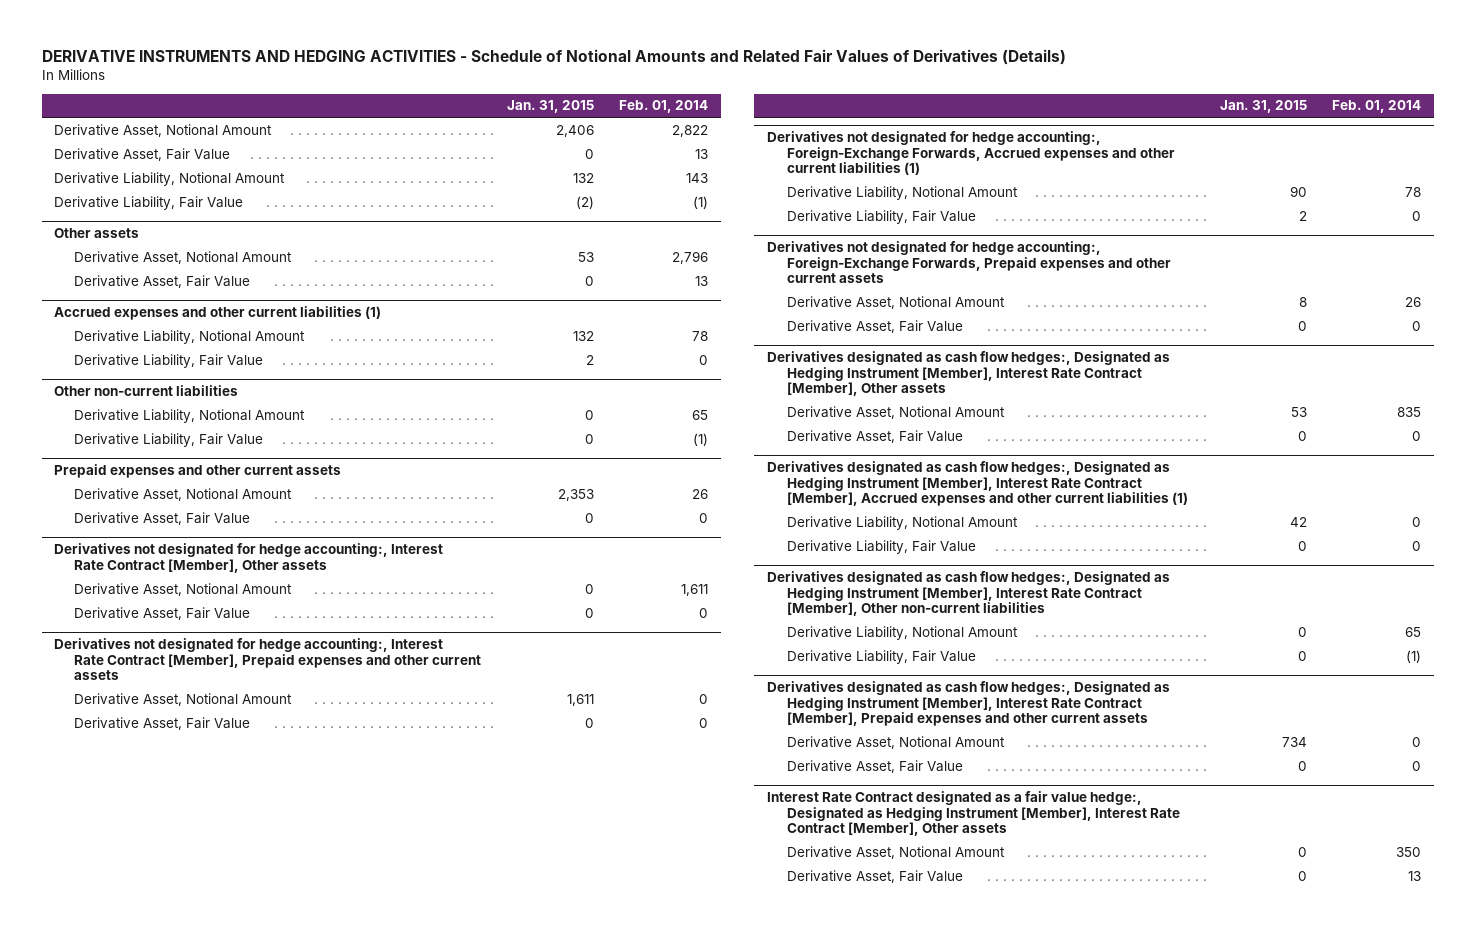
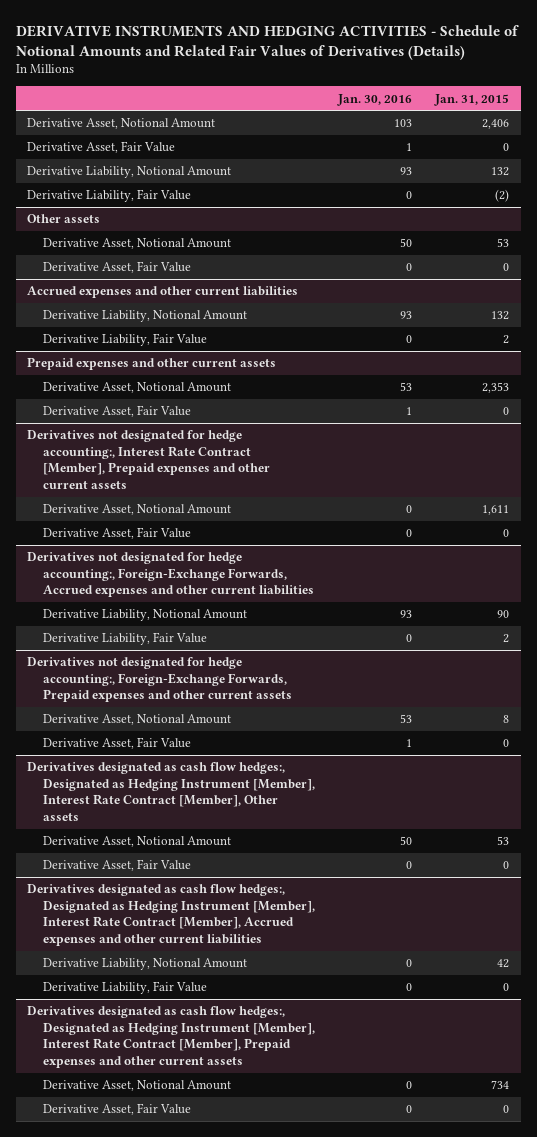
[619,100,709,114] Feb. 01, 2014 -> none
none -> [337,93,413,106] Jan. 30, 2016
[54,306,382,321] Accrued expenses and other current liabilities (1) -> [27,286,299,299] Accrued expenses and other current liabilities
[54,385,239,397] Other non-current liabilities -> none
[74,408,306,423] Derivative Liability, Notional Amount -> none
[74,432,264,447] Derivative Liability, Fair Value -> none
[54,543,444,573] Derivatives not designated for hedge accounting:, Interest Rate Contract [Member], Other assets -> none
[74,582,293,596] Derivative Asset, Notional Amount -> none
[74,606,251,620] Derivative Asset, Fair Value -> none
[767,131,1176,176] Derivatives not designated for hedge accounting:, Foreign-Exchange Forwards, Accrued expenses and other current liabilities (1) -> [27,552,315,598] Derivatives not designated for hedge accounting:, Foreign-Exchange Forwards, Accrued expenses and other current liabilities
[767,461,1189,507] Derivatives designated as cash flow hedges:, Designated as Hedging Instrument [Member], Interest Rate Contract [Member], Accrued expenses and other current liabilities (1) -> [27,884,316,947] Derivatives designated as cash flow hedges:, Designated as Hedging Instrument [Member], Interest Rate Contract [Member], Accrued expenses and other current liabilities
[767,571,1171,617] Derivatives designated as cash flow hedges:, Designated as Hedging Instrument [Member], Interest Rate Contract [Member], Other non-current liabilities -> none
[787,625,1019,640] Derivative Liability, Notional Amount -> none
[787,649,977,664] Derivative Liability, Fair Value -> none
[767,791,1181,837] Interest Rate Contract designated as a fair value hedge:, Designated as Hedging Instrument [Member], Interest Rate Contract [Member], Other assets -> none
[787,845,1006,859] Derivative Asset, Notional Amount -> none
[787,869,964,883] Derivative Asset, Fair Value -> none

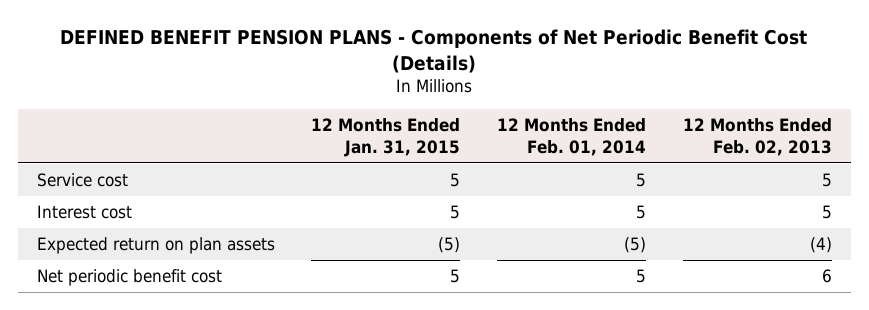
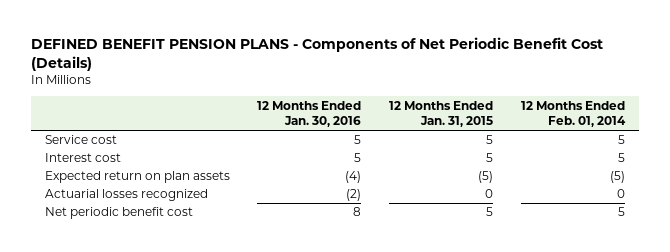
[683,118,833,156] 12 Months Ended Feb. 02, 2013 -> none
none -> [257,100,362,128] 12 Months Ended Jan. 30, 2016
none -> [44,189,208,202] Actuarial losses recognized

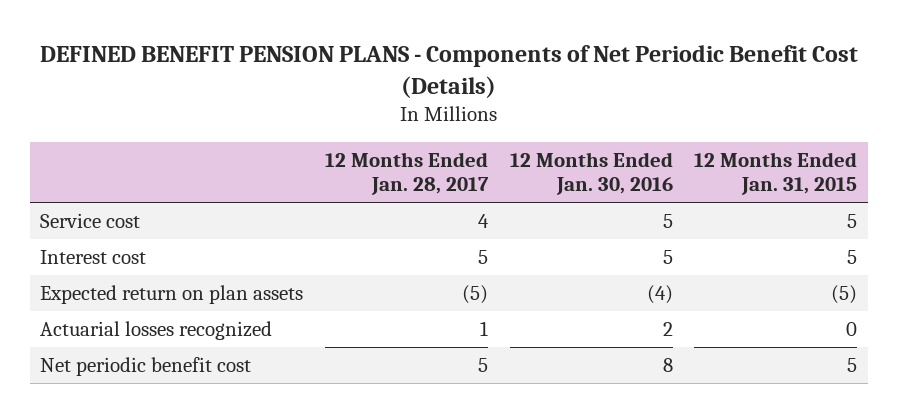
[520,100,626,128] 12 Months Ended Feb. 01, 2014 -> none
none -> [325,152,490,196] 12 Months Ended Jan. 28, 2017
[346,189,362,202] (2) -> [662,322,673,337] 2

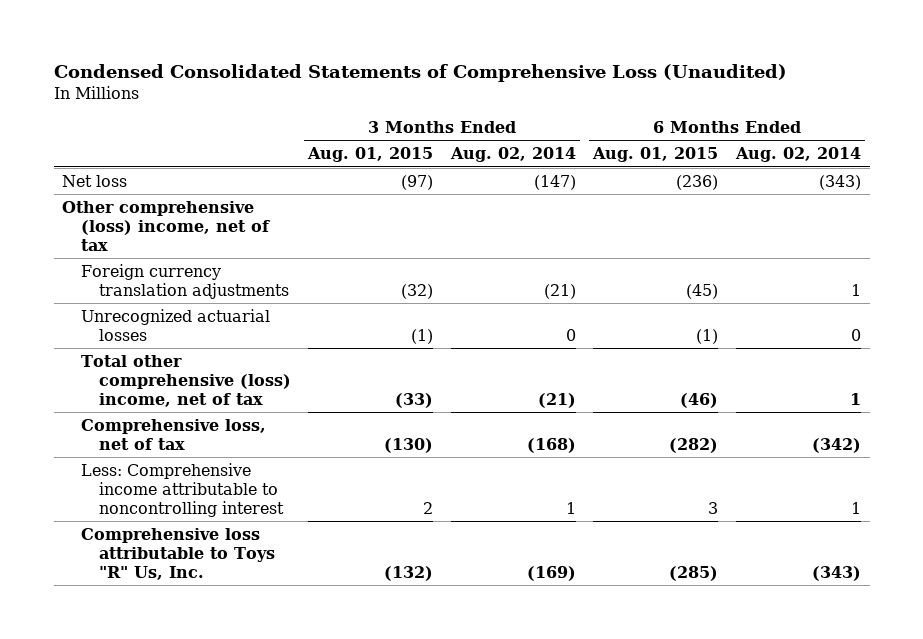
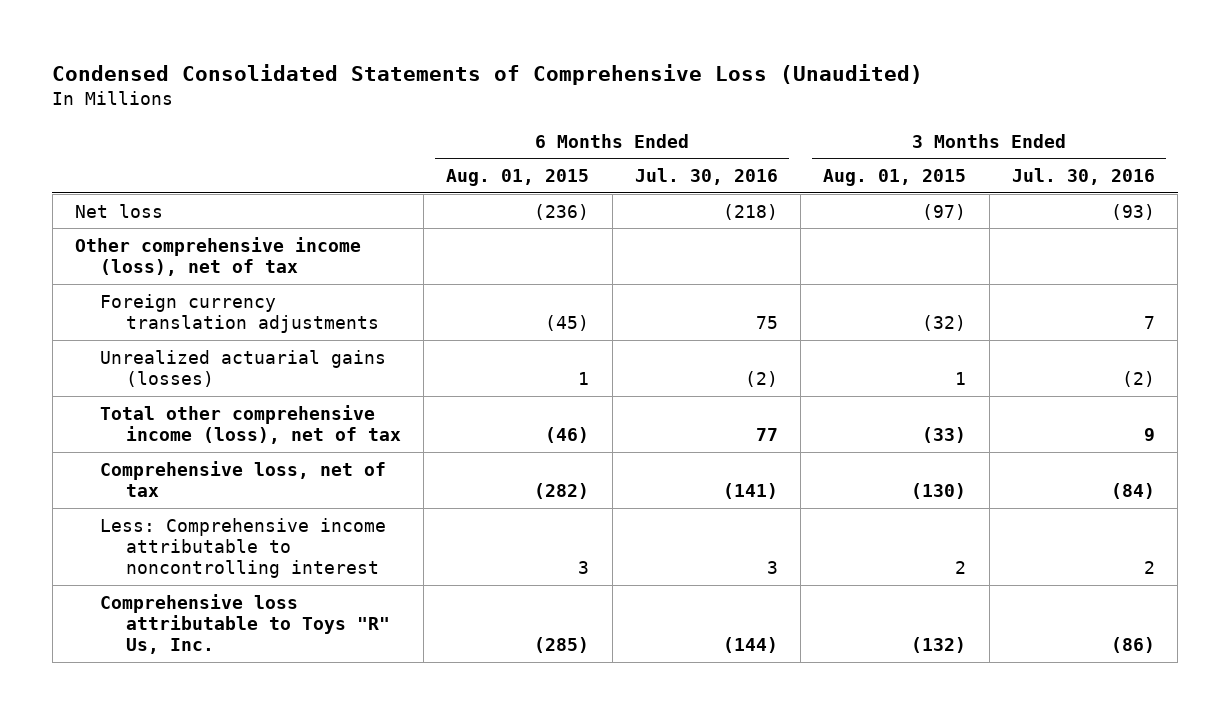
[449,147,576,163] Aug. 02, 2014 -> none
[734,147,861,163] Aug. 02, 2014 -> none
none -> [634,167,778,185] Jul. 30, 2016
none -> [1012,167,1156,185] Jul. 30, 2016
[62,200,270,251] Other comprehensive (loss) income, net of tax -> [75,236,362,277] Other comprehensive income (loss), net of tax
[80,308,270,341] Unrecognized actuarial losses -> [100,349,387,388] Unrealized actuarial gains (losses)
[411,328,434,344] (1) -> [955,372,967,386] 1
[696,328,719,344] (1) -> [578,372,590,386] 1
[80,354,291,407] Total other comprehensive (loss) income, net of tax -> [100,404,401,445] Total other comprehensive income (loss), net of tax

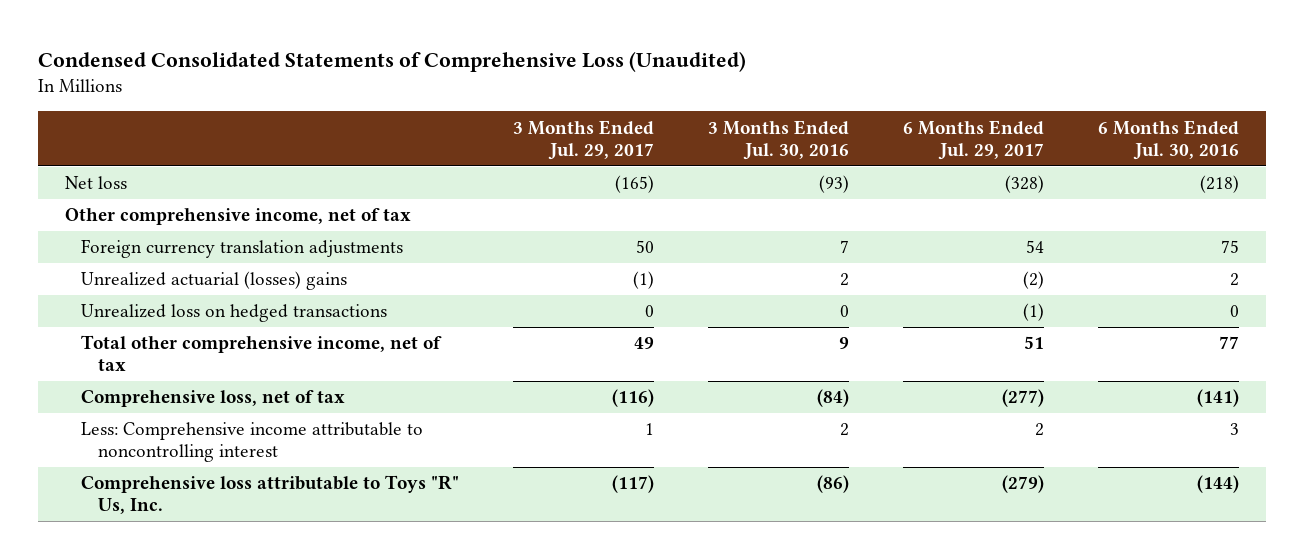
[446,168,590,186] Aug. 01, 2015 -> none
[823,168,967,186] Aug. 01, 2015 -> none
none -> [513,119,655,160] 3 Months Ended Jul. 29, 2017
none -> [903,119,1045,160] 6 Months Ended Jul. 29, 2017
[75,236,362,277] Other comprehensive income (loss), net of tax -> [64,208,411,226] Other comprehensive income, net of tax
[100,349,387,388] Unrealized actuarial gains (losses) -> [81,271,348,291] Unrealized actuarial (losses) gains
[744,371,778,388] (2) -> [1230,273,1240,287] 2
[1122,371,1156,388] (2) -> [840,273,850,287] 2
none -> [81,304,388,323] Unrealized loss on hedged transactions
[100,404,401,445] Total other comprehensive income (loss), net of tax -> [81,335,443,372] Total other comprehensive income, net of tax

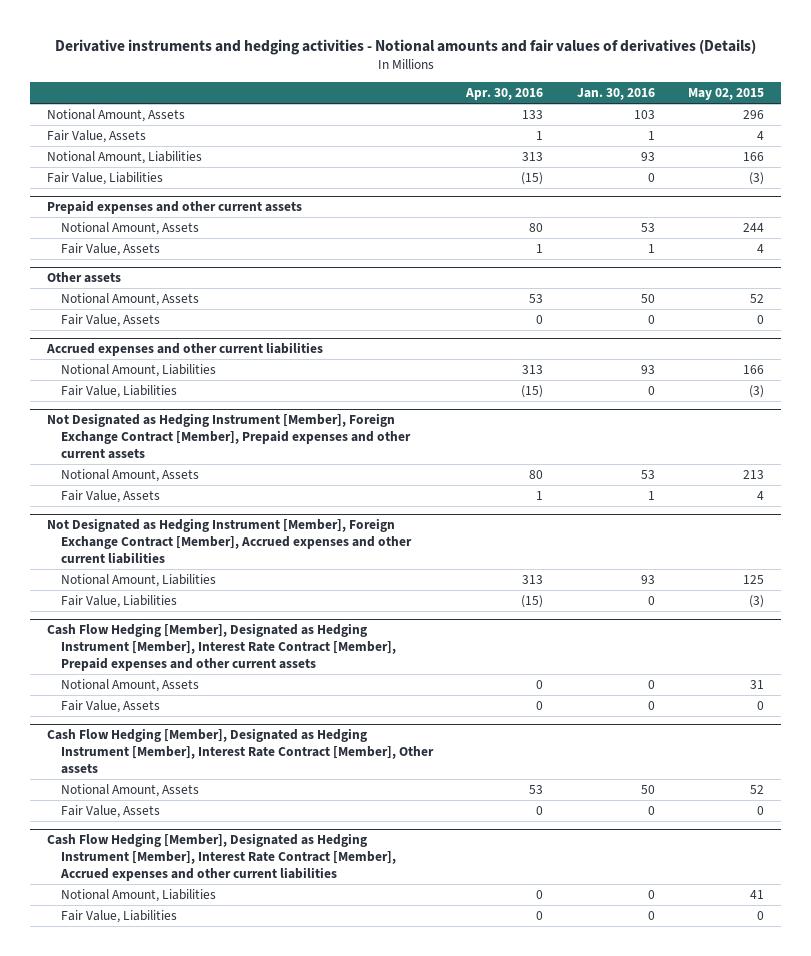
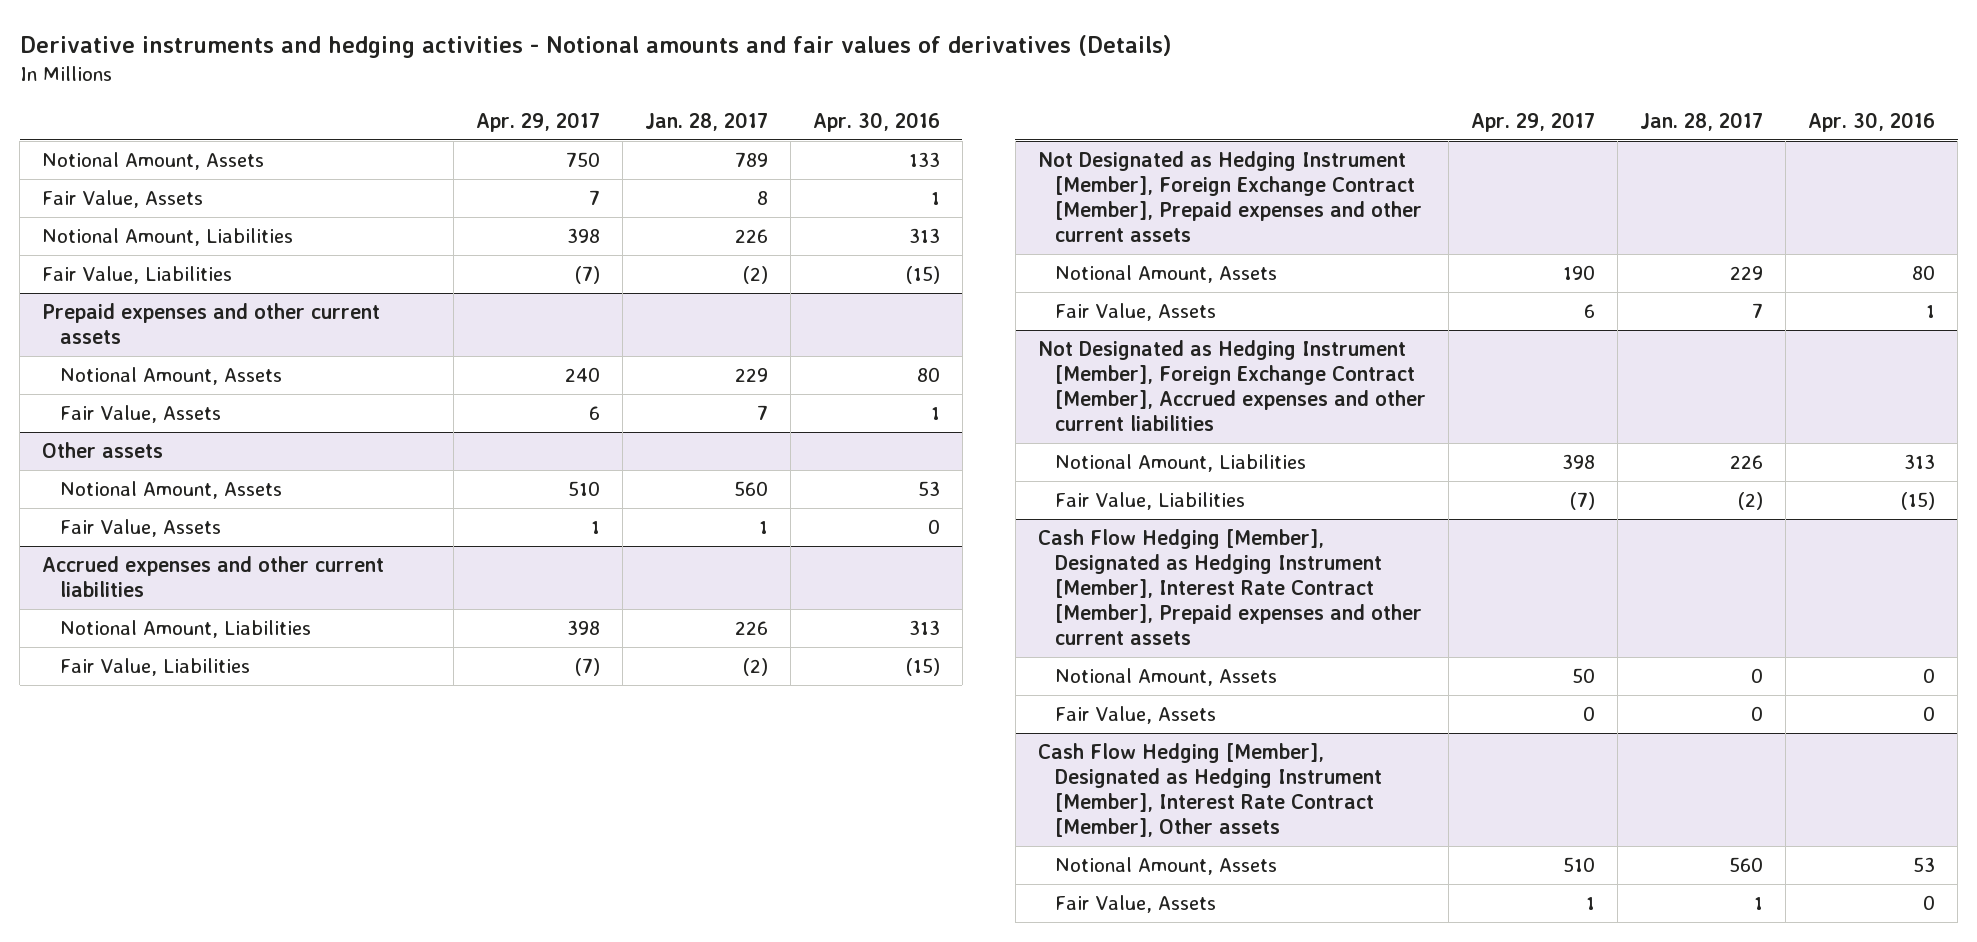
[576,88,655,101] Jan. 30, 2016 -> none
[688,88,765,101] May 02, 2015 -> none
none -> [475,112,600,133] Apr. 29, 2017
none -> [644,112,768,132] Jan. 28, 2017
[47,833,397,882] Cash Flow Hedging [Member], Designated as Hedging Instrument [Member], Interest Rate Contract [Member], Accrued expenses and other current liabilities -> none
[61,888,217,902] Notional Amount, Liabilities -> none
[61,909,178,923] Fair Value, Liabilities -> none

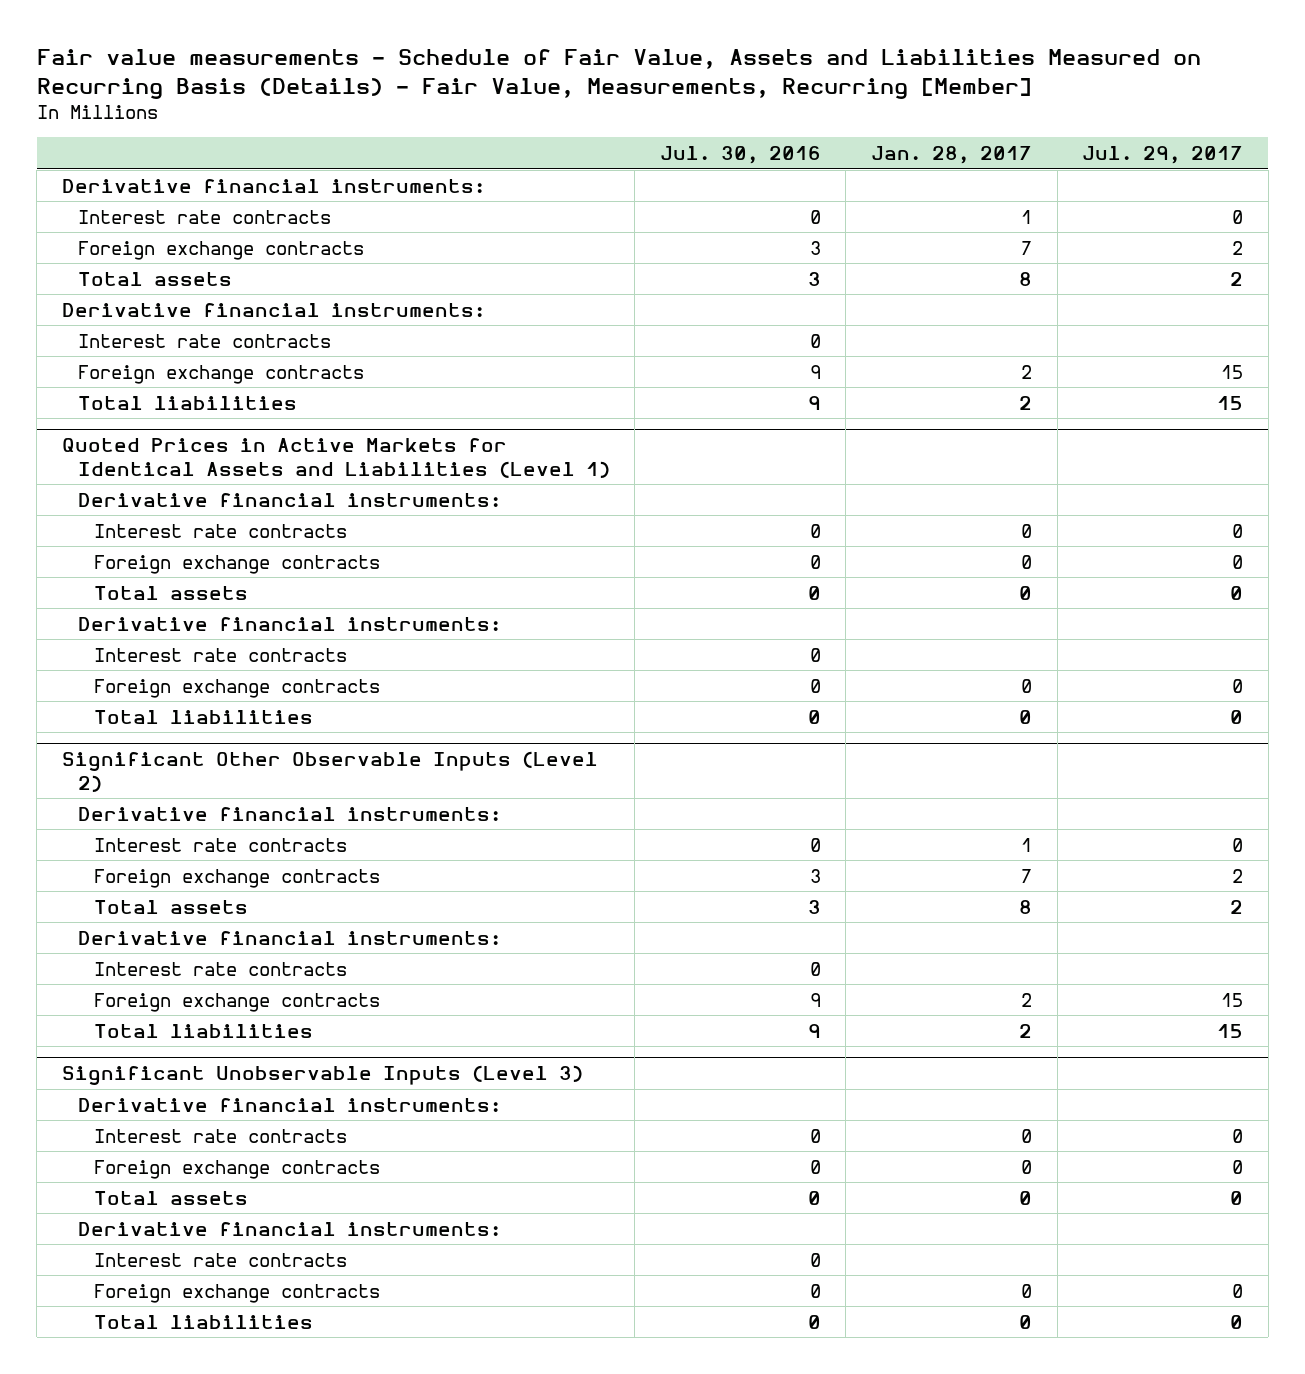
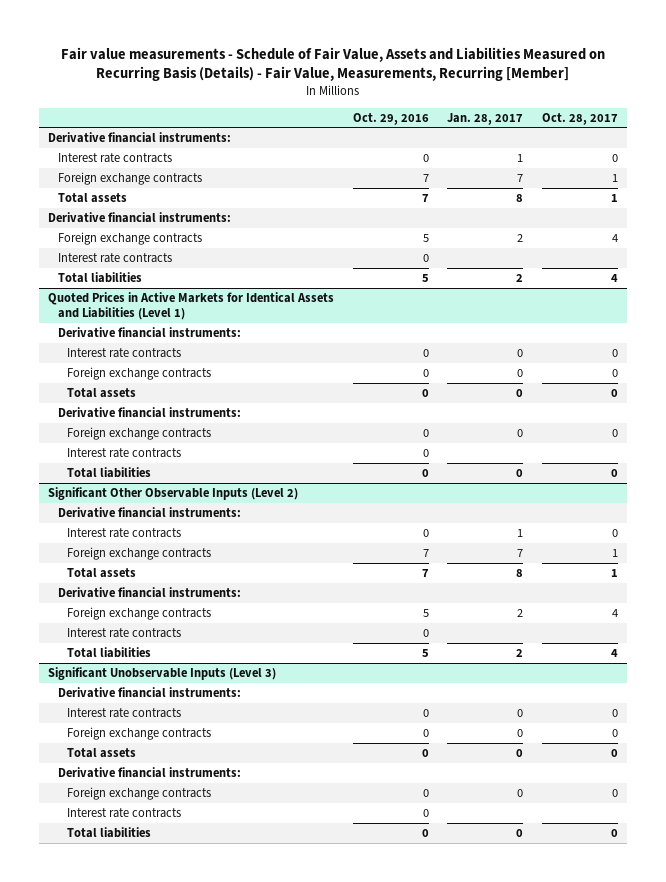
[659,145,821,164] Jul. 30, 2016 -> none
[1082,145,1244,164] Jul. 29, 2017 -> none
none -> [352,112,429,125] Oct. 29, 2016
none -> [541,112,618,125] Oct. 28, 2017
[77,333,331,348] Interest rate contracts -> [57,253,172,264] Interest rate contracts
[93,647,347,662] Interest rate contracts -> [67,448,182,459] Interest rate contracts
[93,961,347,976] Interest rate contracts -> [67,628,182,639] Interest rate contracts
[93,1252,347,1267] Interest rate contracts -> [67,808,182,819] Interest rate contracts

